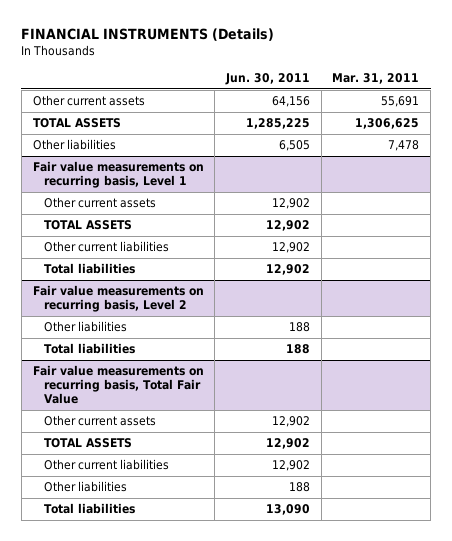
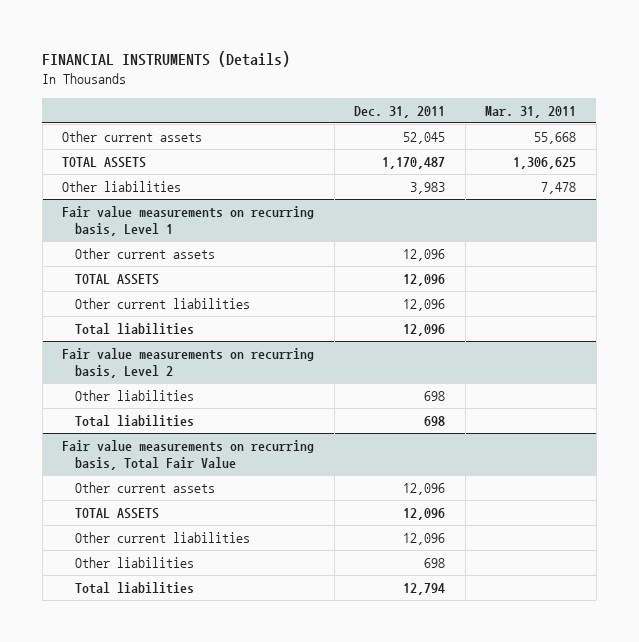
[224,72,310,85] Jun. 30, 2011 -> none
none -> [354,105,446,118] Dec. 31, 2011
[381,96,420,108] 55,691 -> [534,132,577,145] 55,668

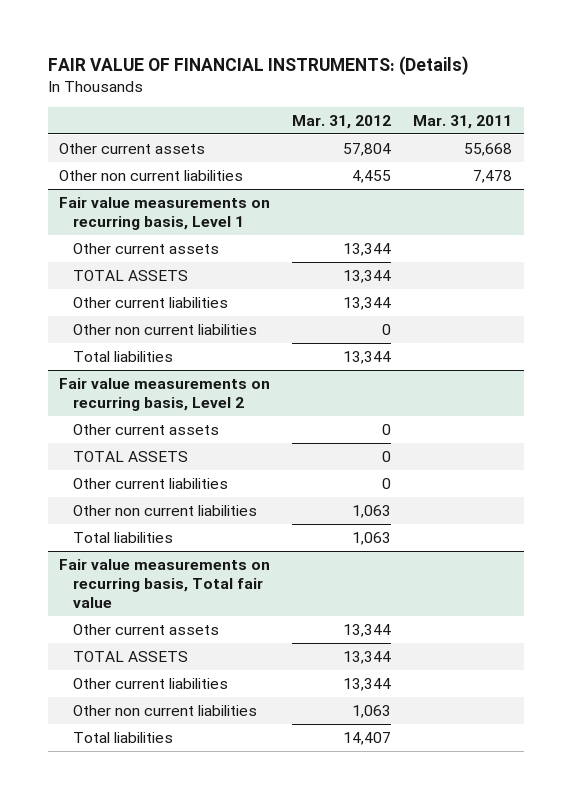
[42,51,291,68] FINANCIAL INSTRUMENTS (Details) -> [47,56,469,76] FAIR VALUE OF FINANCIAL INSTRUMENTS: (Details)
[354,105,446,118] Dec. 31, 2011 -> none
none -> [292,115,392,130] Mar. 31, 2012
[62,157,147,169] TOTAL ASSETS -> none
[62,181,182,193] Other liabilities -> [58,169,243,181] Other non current liabilities
none -> [73,323,258,335] Other non current liabilities
none -> [73,423,220,435] Other current assets
none -> [73,450,189,462] TOTAL ASSETS
none -> [73,477,229,489] Other current liabilities
[75,390,195,402] Other liabilities -> [73,504,258,516] Other non current liabilities
[62,440,315,470] Fair value measurements on recurring basis, Total Fair Value -> [58,558,270,608] Fair value measurements on recurring basis, Total fair value
[75,557,195,569] Other liabilities -> [73,704,258,716] Other non current liabilities

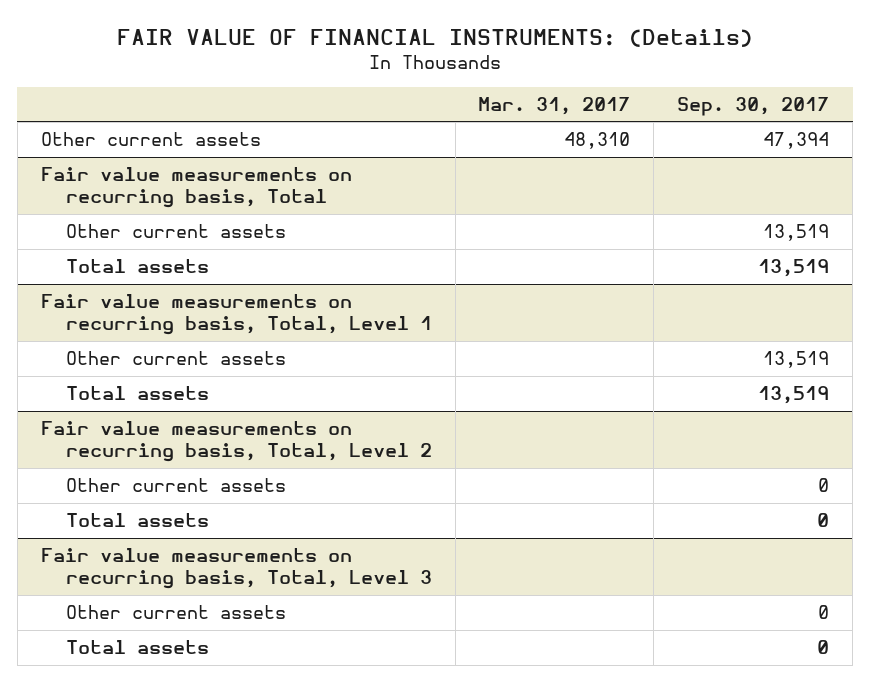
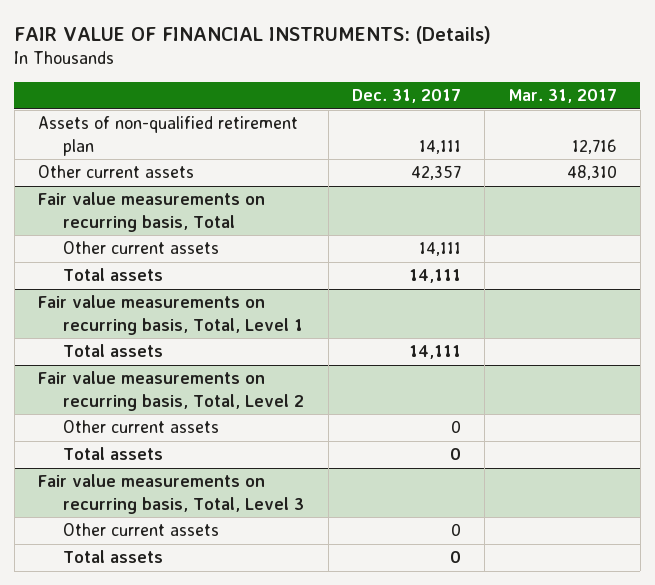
[677,96,830,116] Sep. 30, 2017 -> none
none -> [352,89,462,104] Dec. 31, 2017
none -> [38,116,299,156] Assets of non-qualified retirement plan
[65,351,286,366] Other current assets -> none

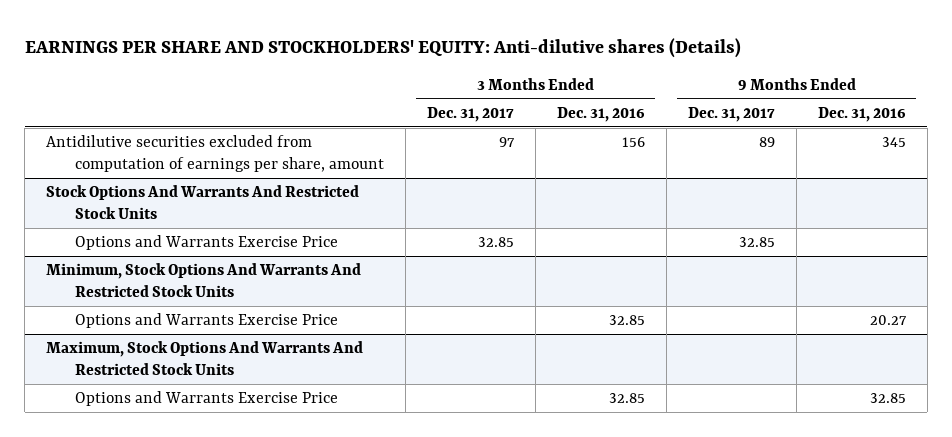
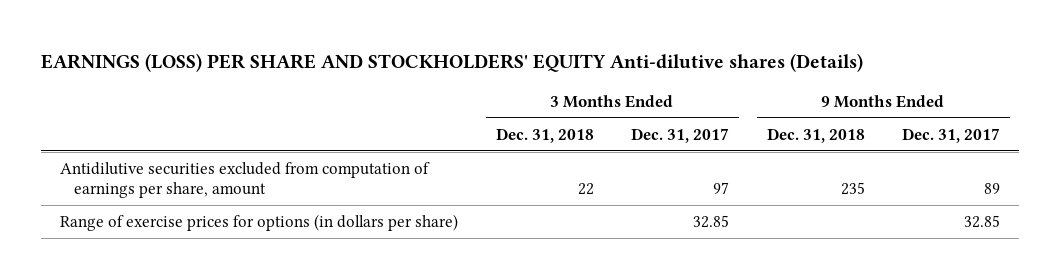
[24,37,741,58] EARNINGS PER SHARE AND STOCKHOLDERS' EQUITY: Anti-dilutive shares (Details) -> [41,52,864,72] EARNINGS (LOSS) PER SHARE AND STOCKHOLDERS' EQUITY Anti-dilutive shares (Details)
[556,106,645,122] Dec. 31, 2016 -> none
[817,106,906,122] Dec. 31, 2016 -> none
none -> [495,127,594,143] Dec. 31, 2018
none -> [766,127,865,143] Dec. 31, 2018
[46,185,360,220] Stock Options And Warrants And Restricted Stock Units -> none
[74,235,338,251] Options and Warrants Exercise Price -> none
[46,263,362,298] Minimum, Stock Options And Warrants And Restricted Stock Units -> none
[74,313,338,329] Options and Warrants Exercise Price -> none
[46,341,364,376] Maximum, Stock Options And Warrants And Restricted Stock Units -> none
[74,391,338,407] Options and Warrants Exercise Price -> none
none -> [60,213,459,231] Range of exercise prices for options (in dollars per share)

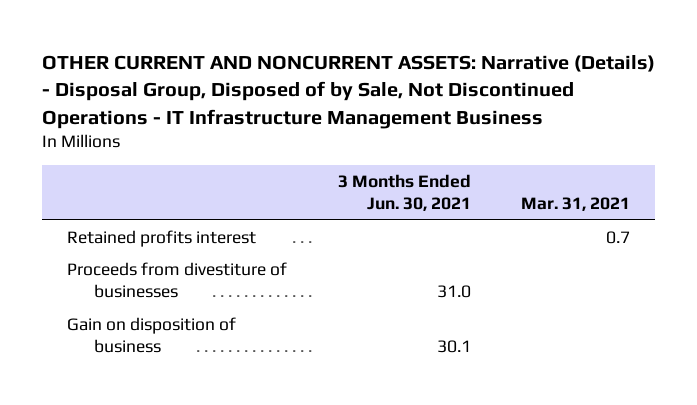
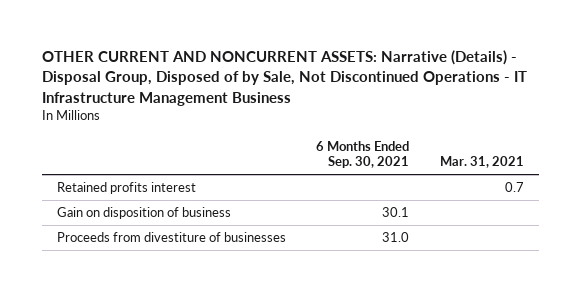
[337,173,471,212] 3 Months Ended Jun. 30, 2021 -> none
none -> [316,140,410,169] 6 Months Ended Sep. 30, 2021
[67,261,288,299] Proceeds from divestiture of businesses -> [57,232,287,243] Proceeds from divestiture of businesses

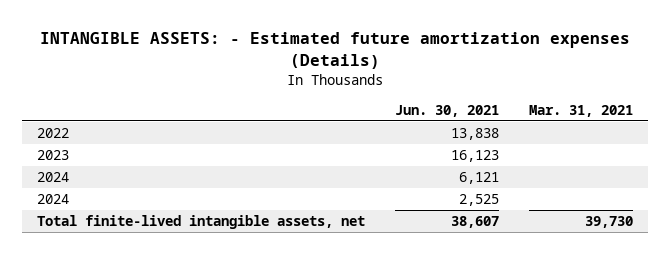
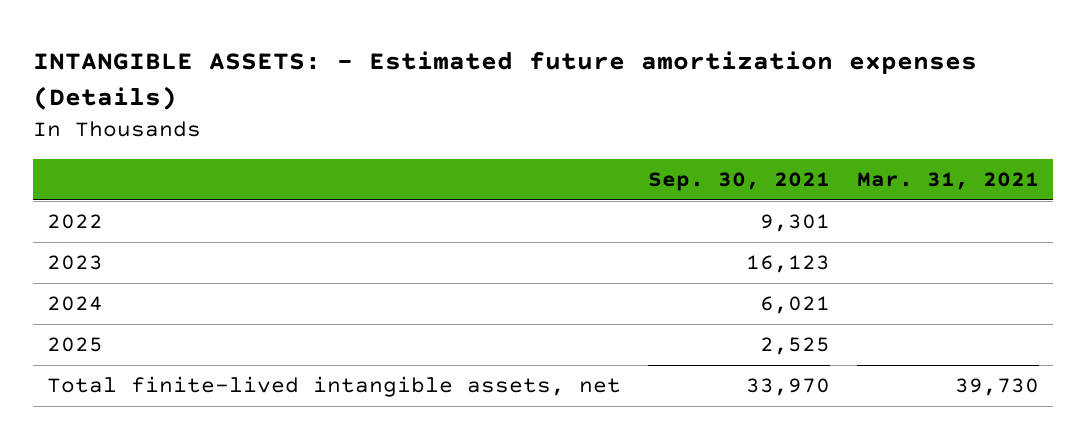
[395,105,500,118] Jun. 30, 2021 -> none
none -> [647,171,830,191] Sep. 30, 2021
[37,193,70,204] 2024 -> [46,337,103,353] 2025

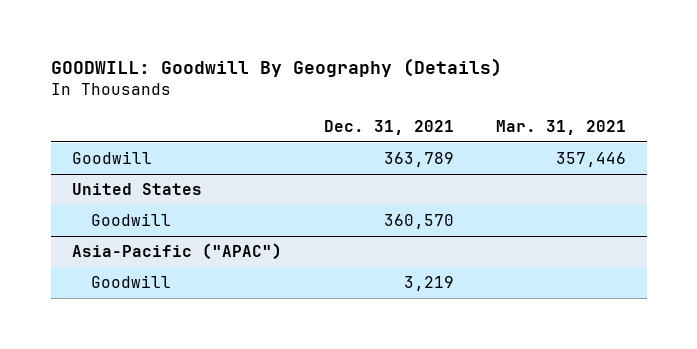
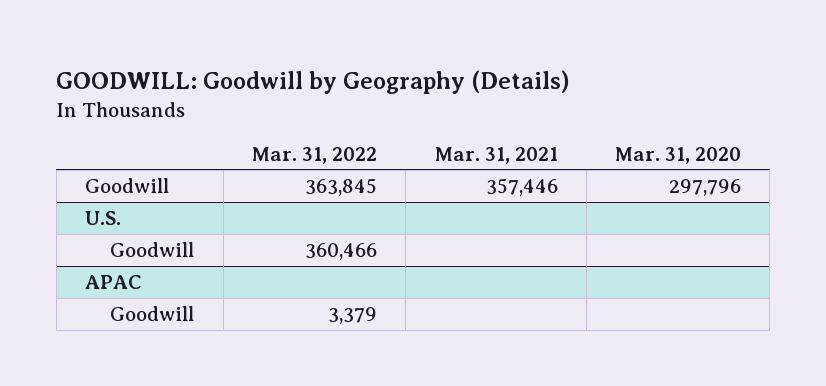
[50,58,502,78] GOODWILL: Goodwill By Geography (Details) -> [56,69,571,94] GOODWILL: Goodwill by Geography (Details)
[323,119,454,135] Dec. 31, 2021 -> none
none -> [251,146,377,164] Mar. 31, 2022
none -> [615,146,742,164] Mar. 31, 2020
[71,183,202,196] United States -> [85,211,122,226] U.S.
[71,243,282,260] Asia-Pacific ("APAC") -> [85,275,143,290] APAC

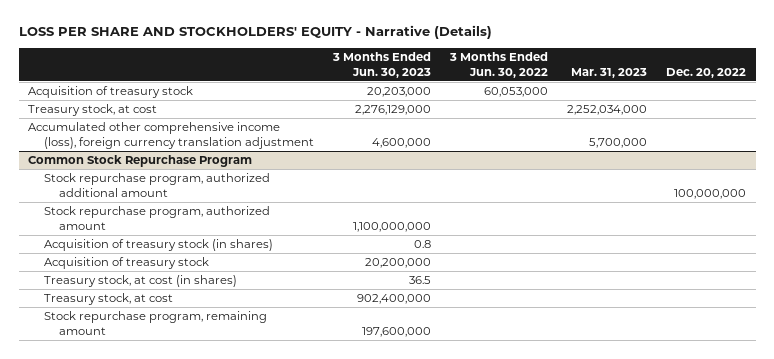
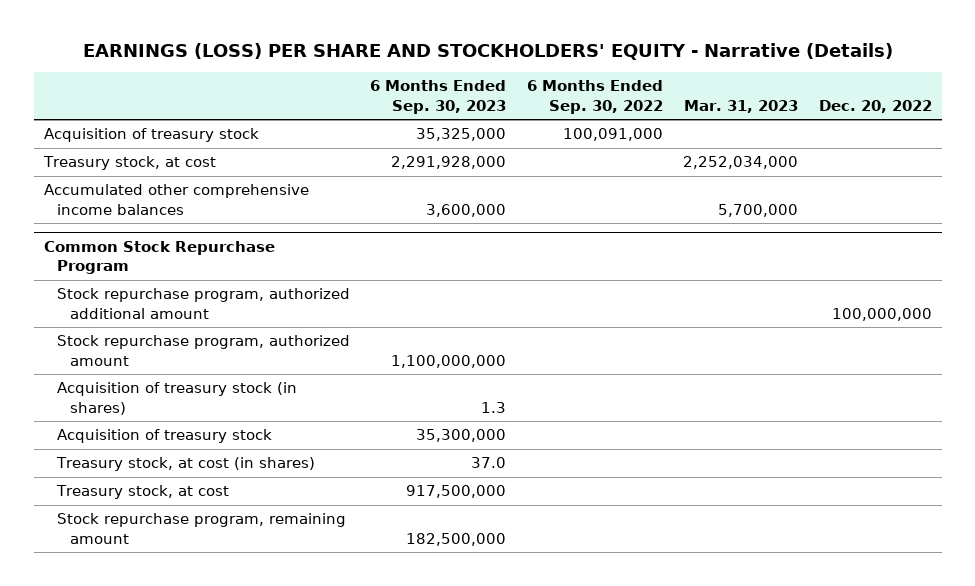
[18,25,492,40] LOSS PER SHARE AND STOCKHOLDERS' EQUITY - Narrative (Details) -> [82,42,893,60] EARNINGS (LOSS) PER SHARE AND STOCKHOLDERS' EQUITY - Narrative (Details)
[331,52,431,78] 3 Months Ended Jun. 30, 2023 -> none
[449,52,549,78] 3 Months Ended Jun. 30, 2022 -> none
none -> [370,80,507,114] 6 Months Ended Sep. 30, 2023
none -> [526,80,663,114] 6 Months Ended Sep. 30, 2022
[28,122,314,149] Accumulated other comprehensive income (loss), foreign currency translation adjustment -> [43,184,309,215] Accumulated other comprehensive income balances

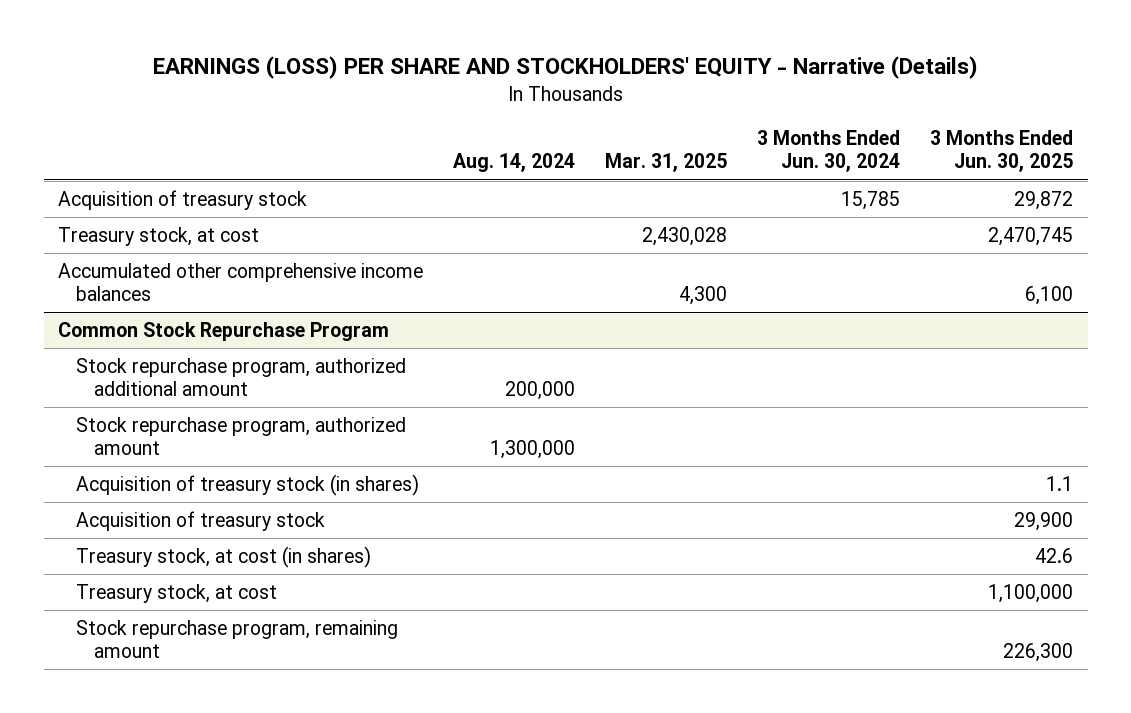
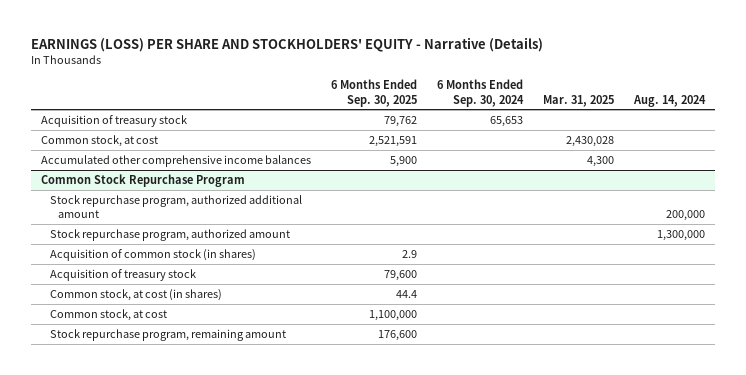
[757,130,901,173] 3 Months Ended Jun. 30, 2024 -> none
[929,130,1073,173] 3 Months Ended Jun. 30, 2025 -> none
none -> [331,79,418,107] 6 Months Ended Sep. 30, 2025
none -> [437,79,525,107] 6 Months Ended Sep. 30, 2024
[58,227,260,247] Treasury stock, at cost -> [41,135,159,148] Common stock, at cost
[76,474,420,497] Acquisition of treasury stock (in shares) -> [49,249,256,262] Acquisition of common stock (in shares)
[76,546,372,569] Treasury stock, at cost (in shares) -> [49,289,222,302] Common stock, at cost (in shares)
[76,584,278,604] Treasury stock, at cost -> [49,309,167,322] Common stock, at cost

